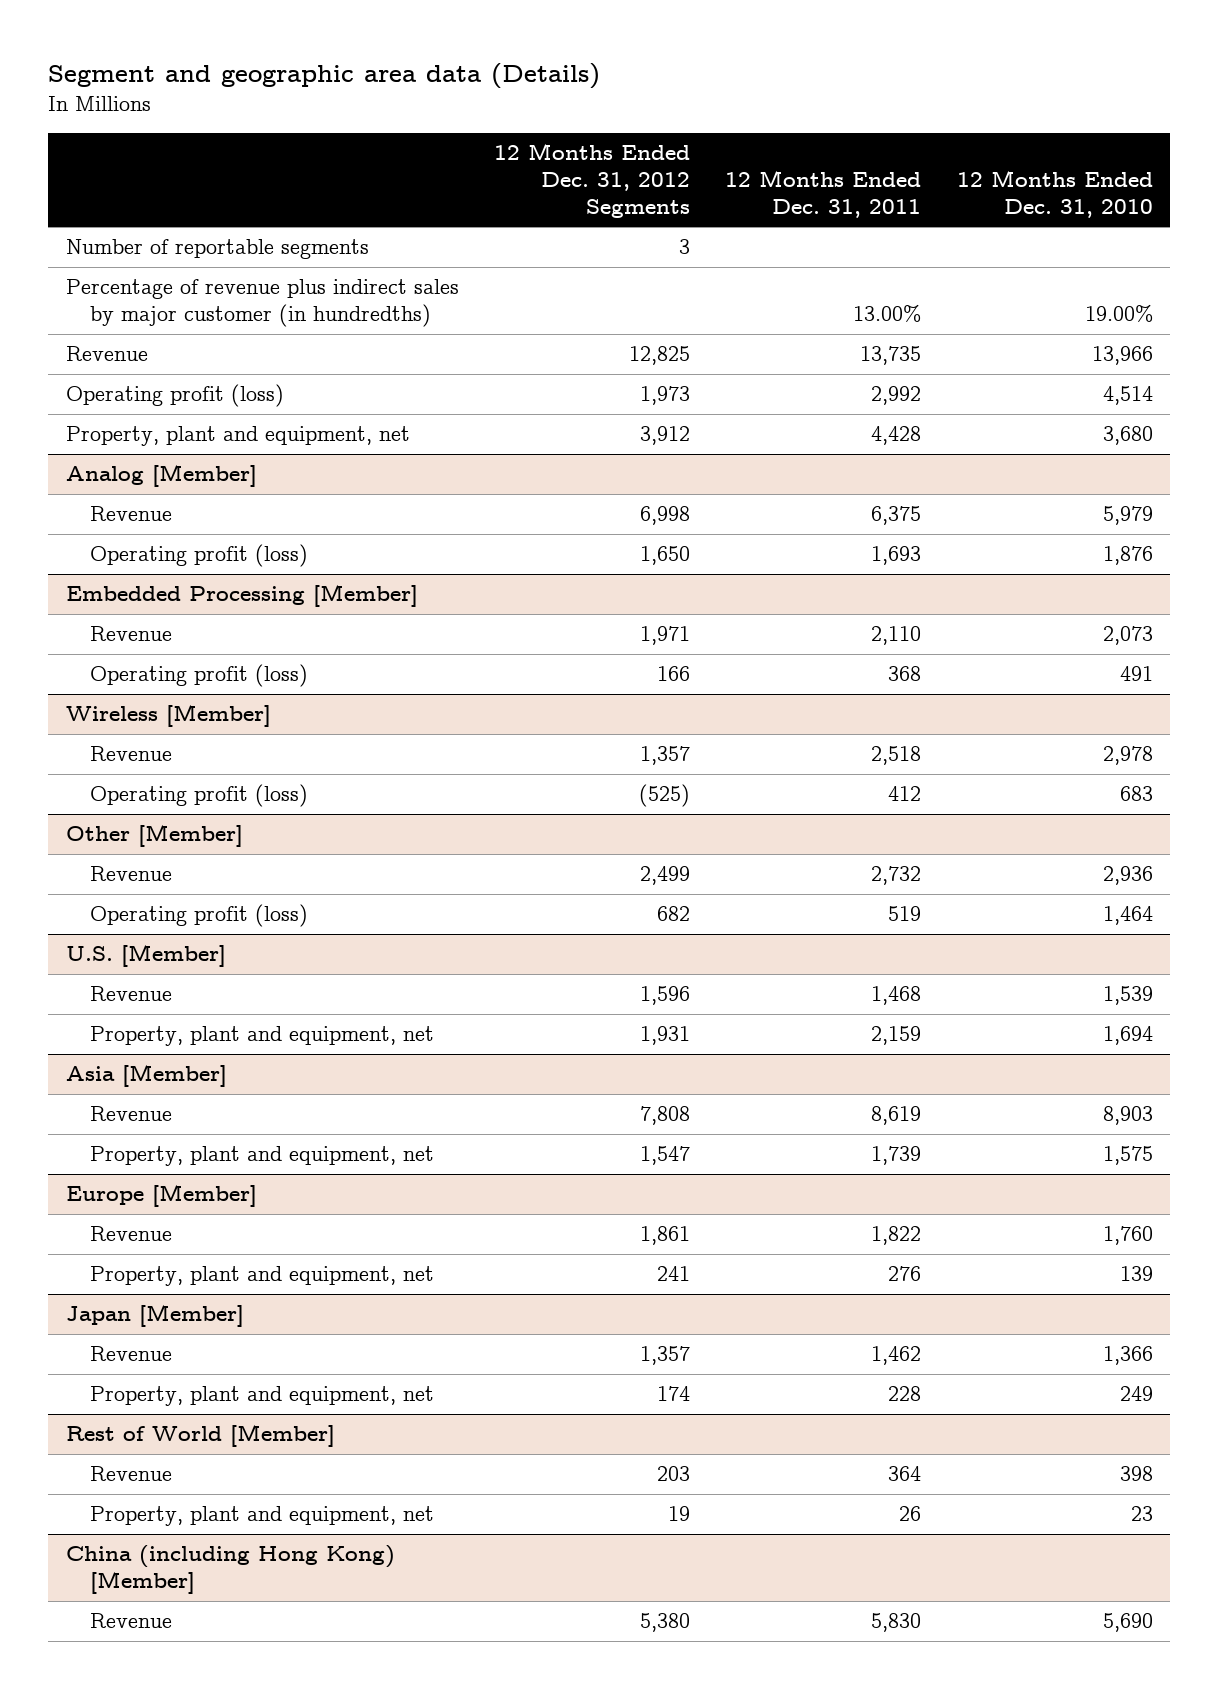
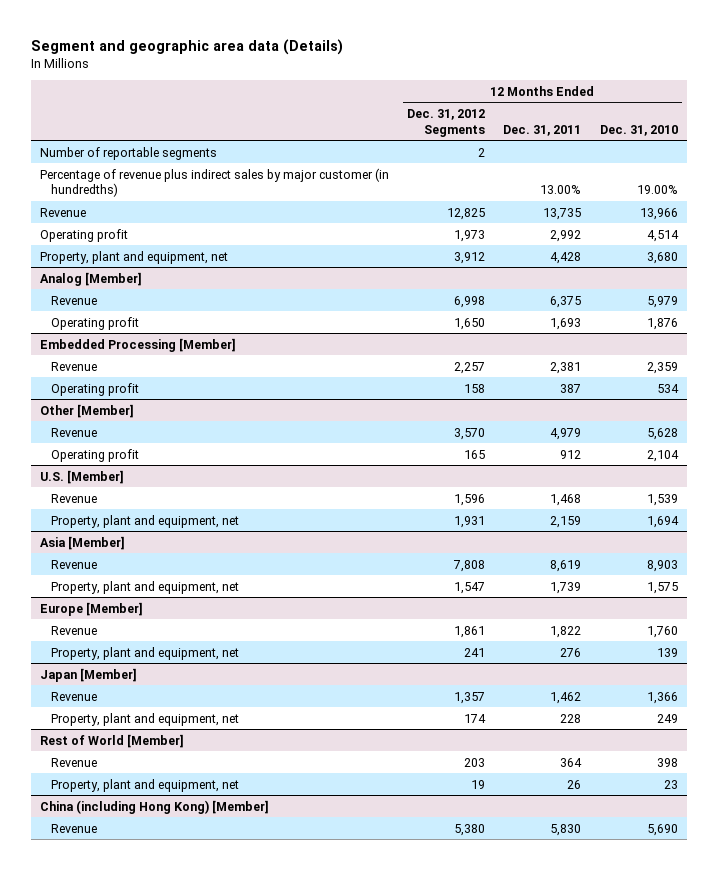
[679,239,691,255] 3 -> [478,147,486,157] 2
[65,384,284,408] Operating profit (loss) -> [39,228,128,242] Operating profit
[90,544,309,568] Operating profit (loss) -> [51,316,140,330] Operating profit
[65,704,271,728] Wireless [Member] -> none
[90,746,173,762] Revenue -> none
[90,784,309,808] Operating profit (loss) -> none
[640,626,691,646] 1,971 -> [454,361,486,374] 2,257
[871,626,922,646] 2,110 -> [550,361,582,374] 2,381
[1102,626,1153,646] 2,073 -> [646,361,678,374] 2,359
[90,664,309,688] Operating profit (loss) -> [51,382,140,396] Operating profit
[657,666,691,682] 166 -> [464,383,486,393] 158
[888,666,922,682] 368 -> [560,383,582,393] 387
[1119,666,1153,682] 491 -> [656,383,679,393] 534
[640,866,691,886] 2,499 -> [454,427,486,440] 3,570
[871,866,922,886] 2,732 -> [550,427,582,440] 4,979
[1102,866,1153,886] 2,936 -> [646,427,678,440] 5,628
[90,904,309,928] Operating profit (loss) -> [51,448,140,462] Operating profit
[657,906,691,922] 682 -> [464,449,486,459] 165
[888,906,922,922] 519 -> [560,449,582,459] 912
[1102,906,1153,926] 1,464 -> [646,449,679,462] 2,104

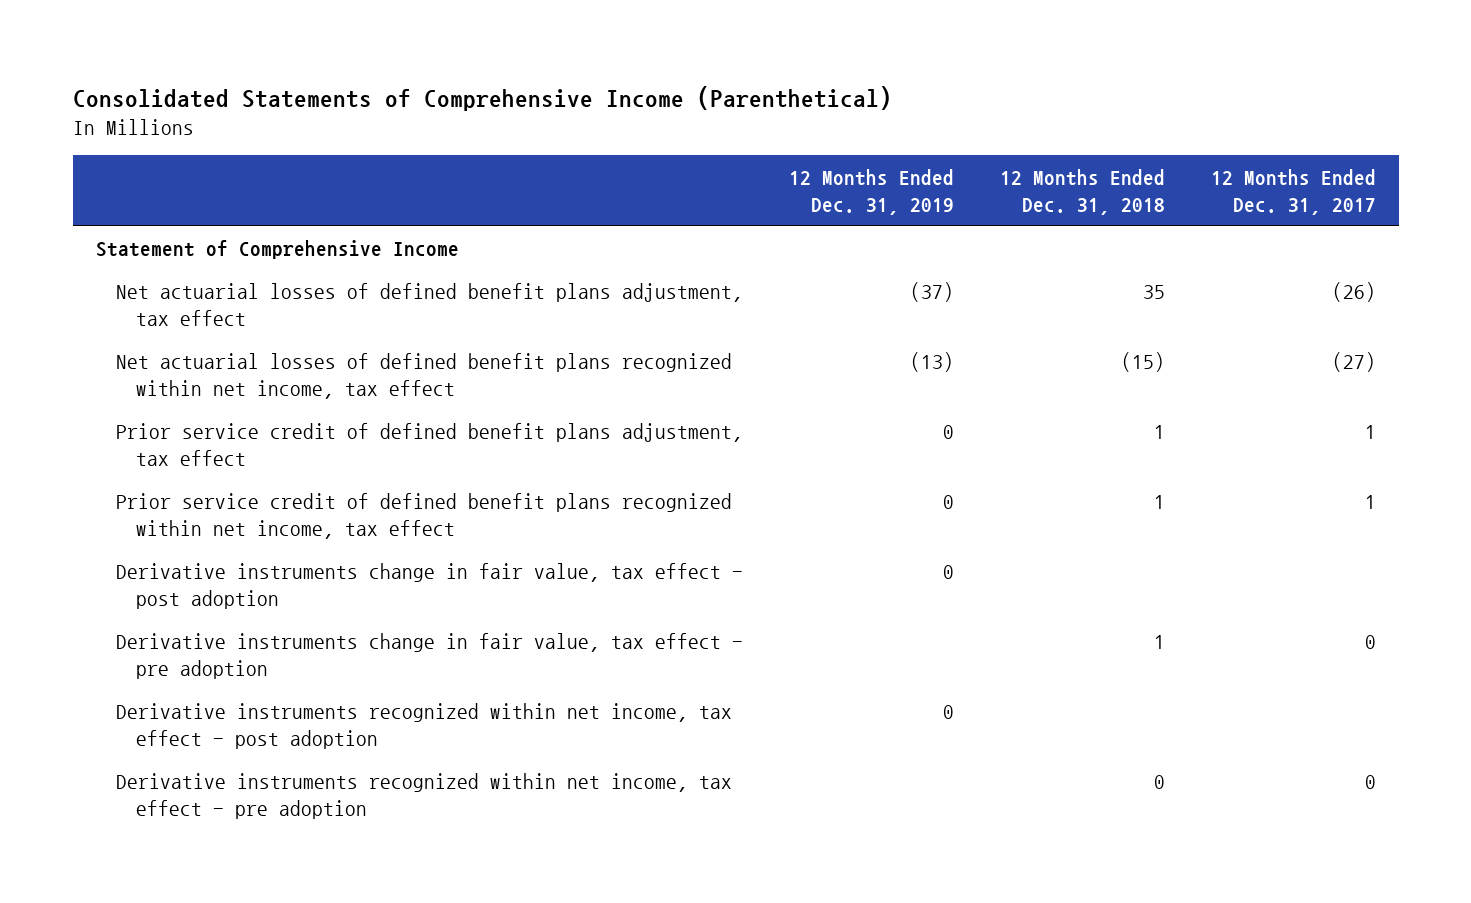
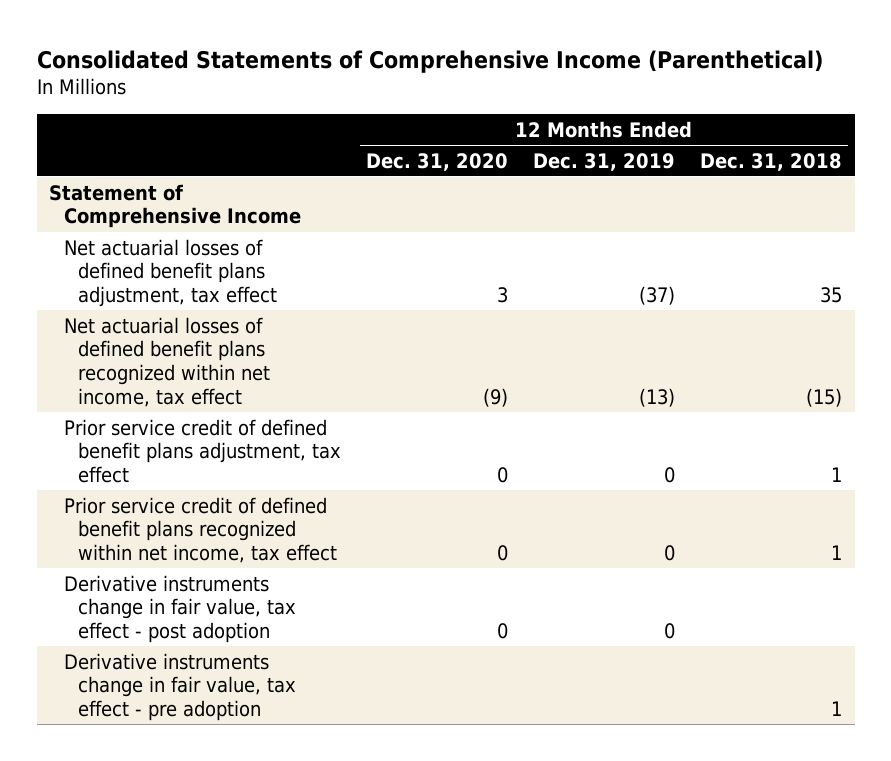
[1210,168,1376,215] 12 Months Ended Dec. 31, 2017 -> none
none -> [365,152,508,171] Dec. 31, 2020
[116,703,733,750] Derivative instruments recognized within net income, tax effect - post adoption -> none
[116,773,733,820] Derivative instruments recognized within net income, tax effect - pre adoption -> none

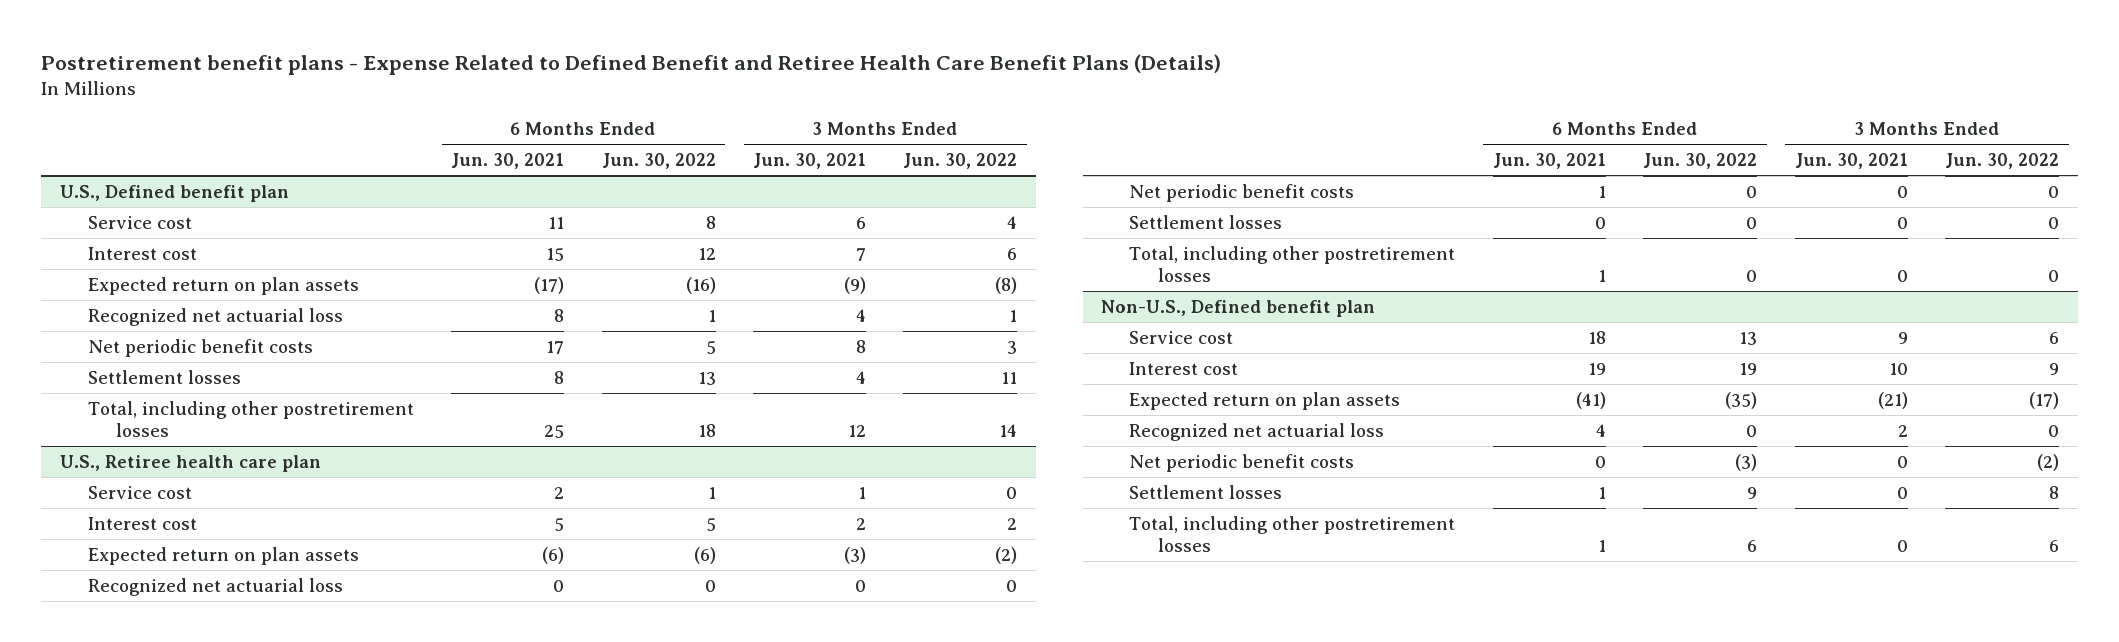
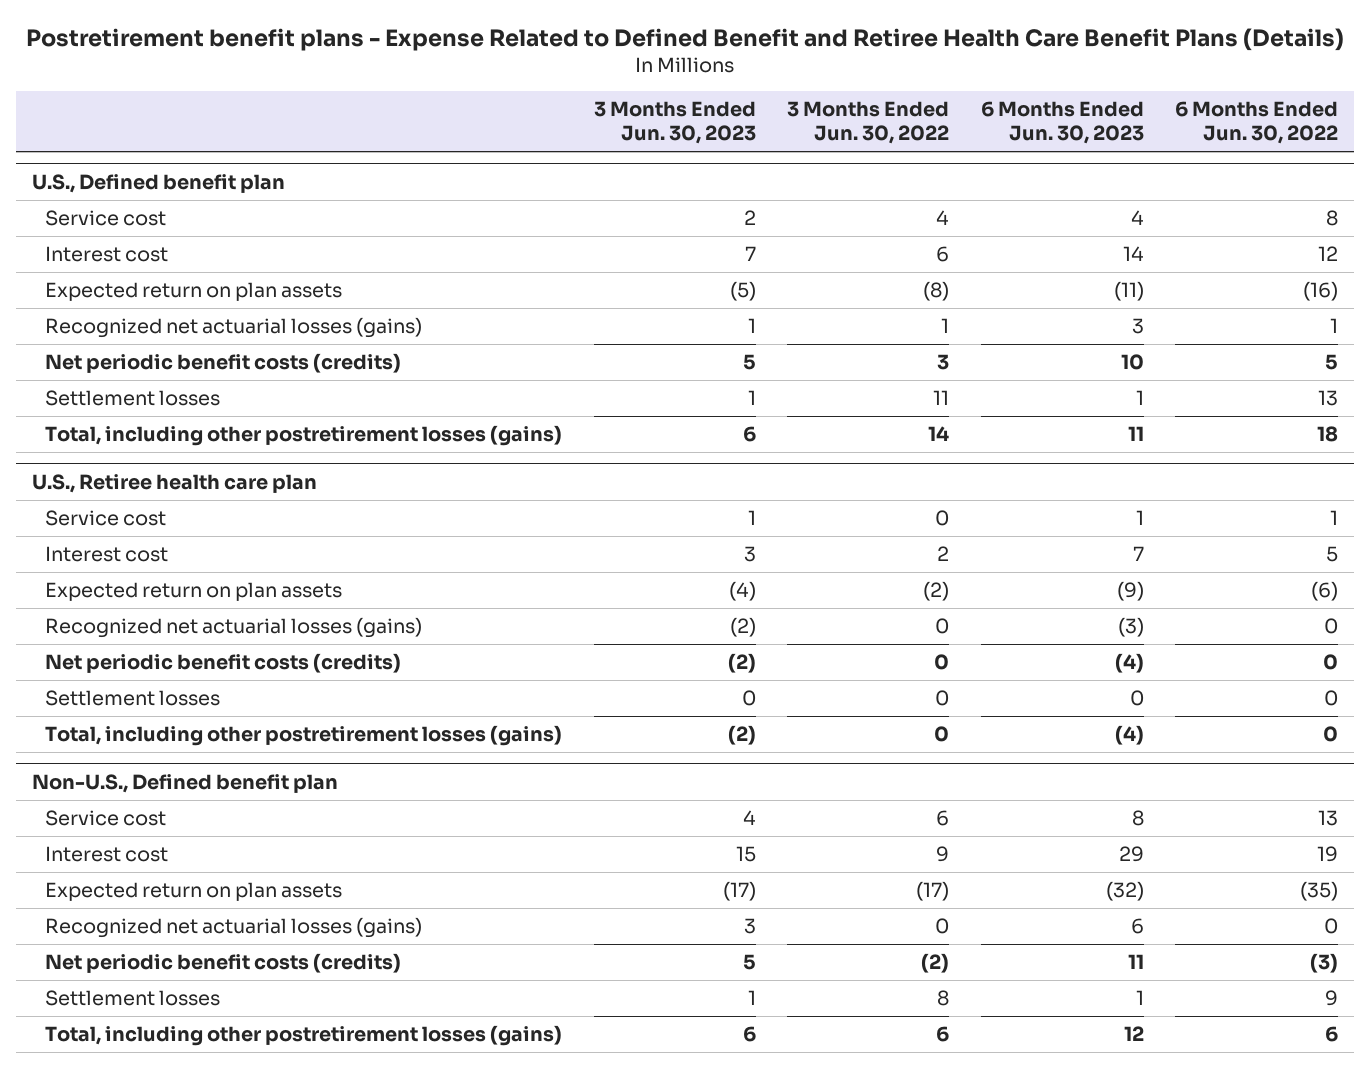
[451,153,565,170] Jun. 30, 2021 -> none
[753,153,867,170] Jun. 30, 2021 -> none
none -> [593,101,756,145] 3 Months Ended Jun. 30, 2023
none -> [980,101,1144,145] 6 Months Ended Jun. 30, 2023
[87,307,343,326] Recognized net actuarial loss -> [45,316,423,338] Recognized net actuarial losses (gains)
[87,338,313,357] Net periodic benefit costs -> [45,352,402,373] Net periodic benefit costs (credits)
[87,400,414,437] Total, including other postretirement losses -> [45,424,563,446] Total, including other postretirement losses (gains)
[87,577,343,596] Recognized net actuarial loss -> [45,616,423,638] Recognized net actuarial losses (gains)
[1129,183,1355,202] Net periodic benefit costs -> [45,652,402,673] Net periodic benefit costs (credits)
[1129,245,1456,282] Total, including other postretirement losses -> [45,724,563,746] Total, including other postretirement losses (gains)
[1129,422,1385,441] Recognized net actuarial loss -> [45,916,423,938] Recognized net actuarial losses (gains)
[1129,453,1355,472] Net periodic benefit costs -> [45,952,402,973] Net periodic benefit costs (credits)
[1129,515,1456,552] Total, including other postretirement losses -> [45,1024,563,1046] Total, including other postretirement losses (gains)

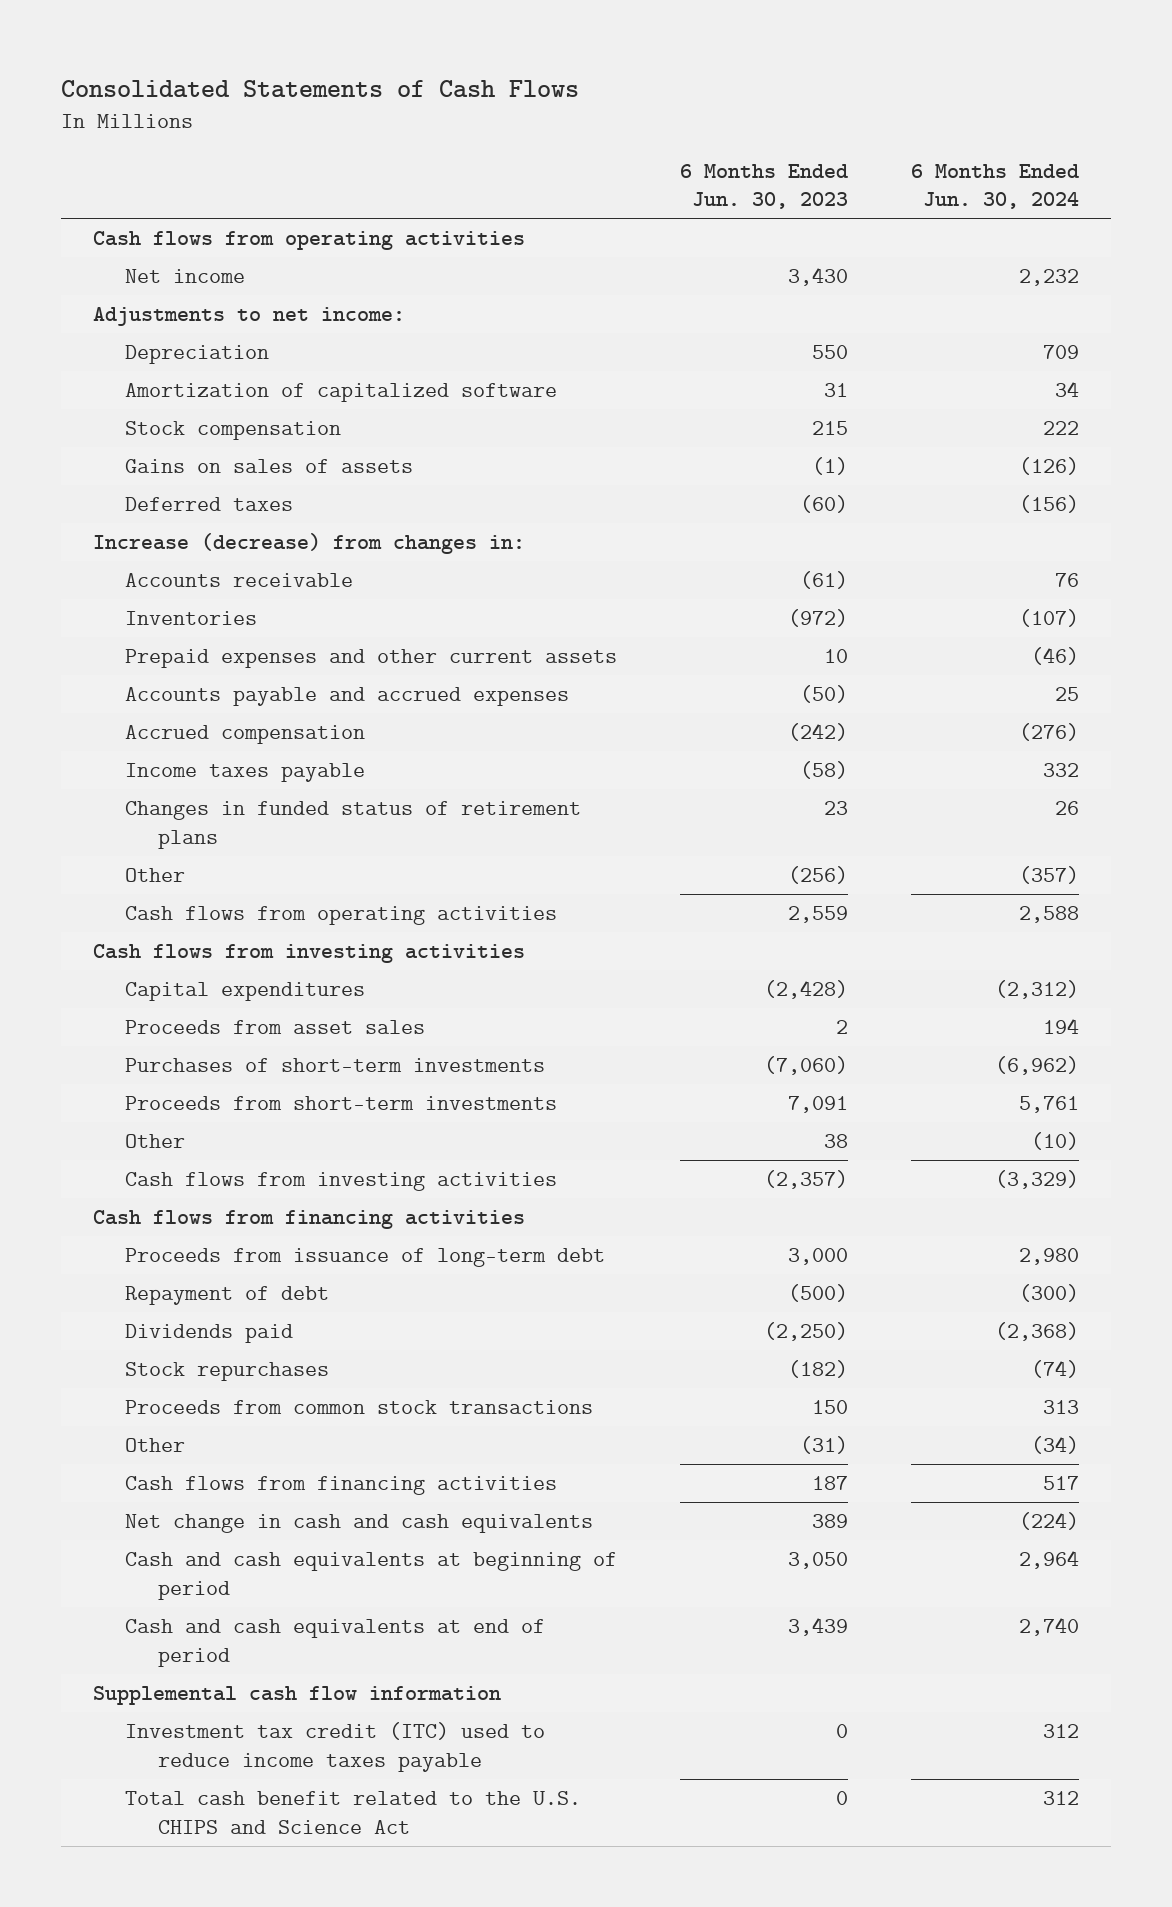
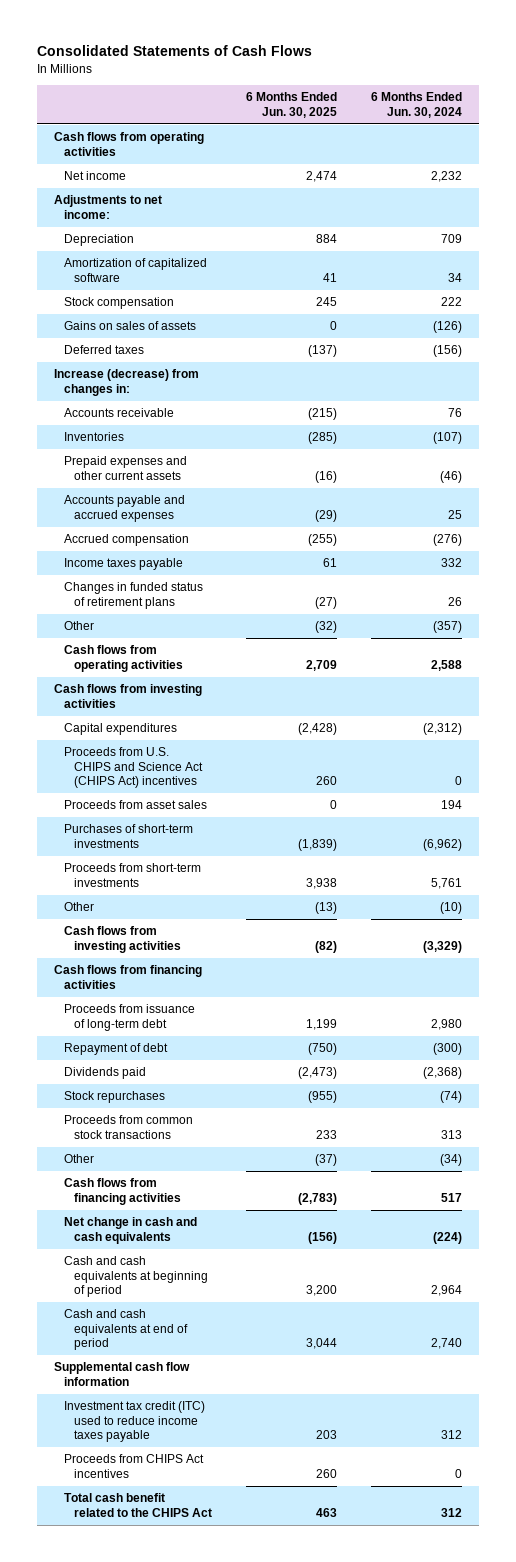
[680,163,849,210] 6 Months Ended Jun. 30, 2023 -> none
none -> [245,92,337,118] 6 Months Ended Jun. 30, 2025
none -> [64,747,204,789] Proceeds from U.S. CHIPS and Science Act (CHIPS Act) incentives
none -> [64,1454,205,1478] Proceeds from CHIPS Act incentives
[125,1791,582,1834] Total cash benefit related to the U.S. CHIPS and Science Act -> [64,1493,213,1517] Total cash benefit related to the CHIPS Act

